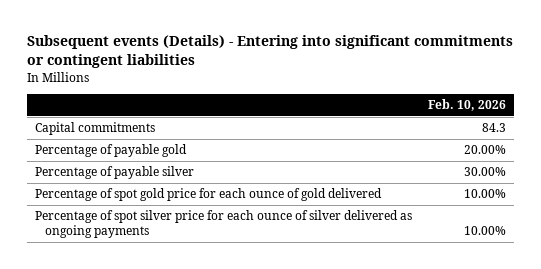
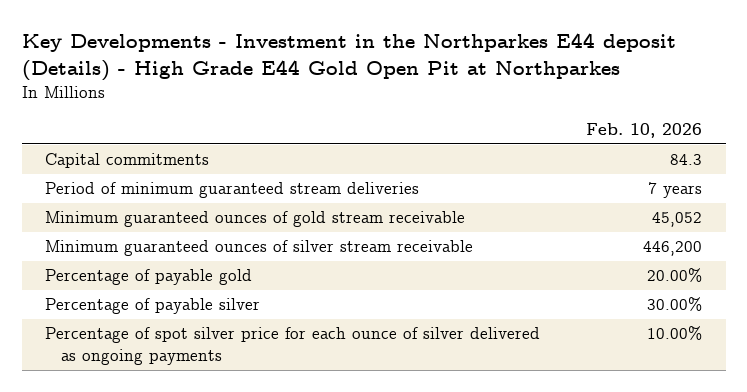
[27,35,514,69] Subsequent events (Details) - Entering into significant commitments or contingent liabilities -> [21,33,676,81] Key Developments - Investment in the Northparkes E44 deposit (Details) - High Grade E44 Gold Open Pit at Northparkes
none -> [44,182,419,199] Period of minimum guaranteed stream deliveries
none -> [44,211,465,228] Minimum guaranteed ounces of gold stream receivable
none -> [44,240,473,257] Minimum guaranteed ounces of silver stream receivable
[35,188,383,202] Percentage of spot gold price for each ounce of gold delivered -> none

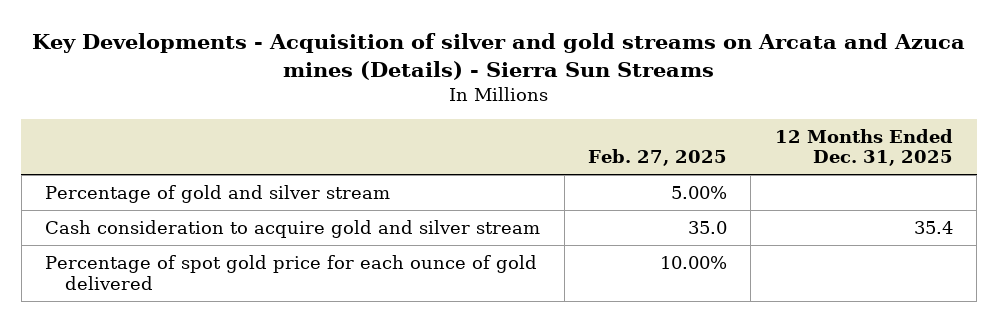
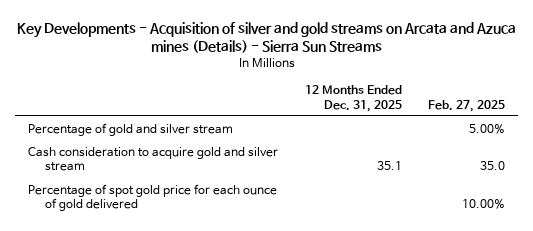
[913,220,953,234] 35.4 -> [376,161,402,171] 35.1

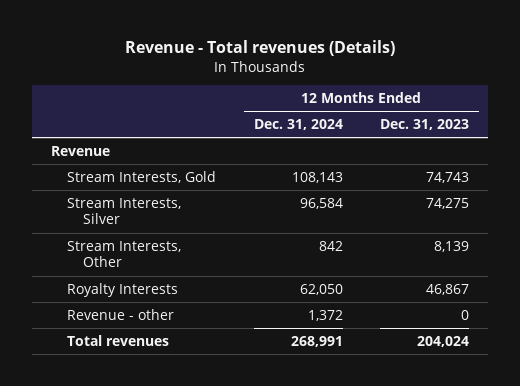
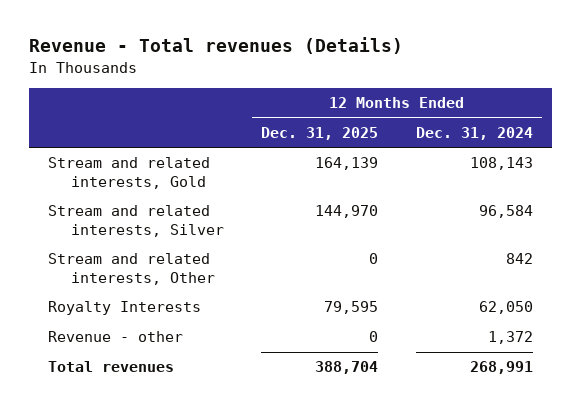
[380,119,470,131] Dec. 31, 2023 -> none
none -> [261,126,379,140] Dec. 31, 2025
[50,145,110,156] Revenue -> none
[66,170,216,183] Stream Interests, Gold -> [47,157,210,189] Stream and related interests, Gold
[66,197,181,225] Stream Interests, Silver -> [47,205,225,237] Stream and related interests, Silver
[66,240,181,268] Stream Interests, Other -> [47,253,216,285] Stream and related interests, Other

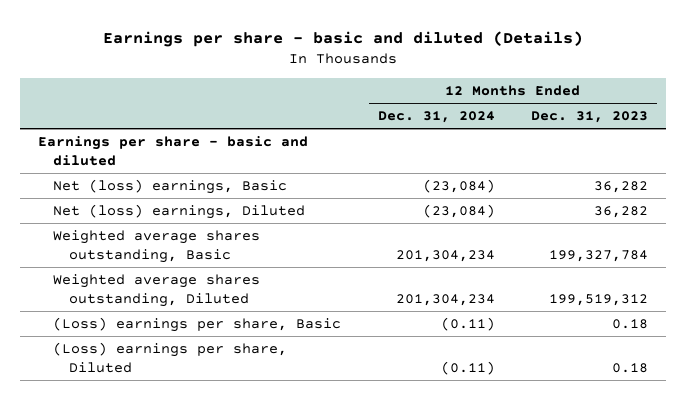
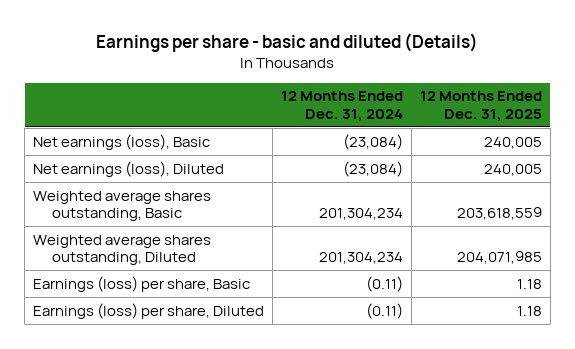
[530,111,648,124] Dec. 31, 2023 -> none
none -> [419,91,542,122] 12 Months Ended Dec. 31, 2025
[38,135,309,166] Earnings per share - basic and diluted -> none
[53,178,288,194] Net (loss) earnings, Basic -> [33,133,211,150] Net earnings (loss), Basic
[53,203,306,219] Net (loss) earnings, Diluted -> [33,160,225,177] Net earnings (loss), Diluted
[53,316,342,332] (Loss) earnings per share, Basic -> [33,275,251,292] Earnings (loss) per share, Basic
[53,341,288,373] (Loss) earnings per share, Diluted -> [33,302,265,319] Earnings (loss) per share, Diluted

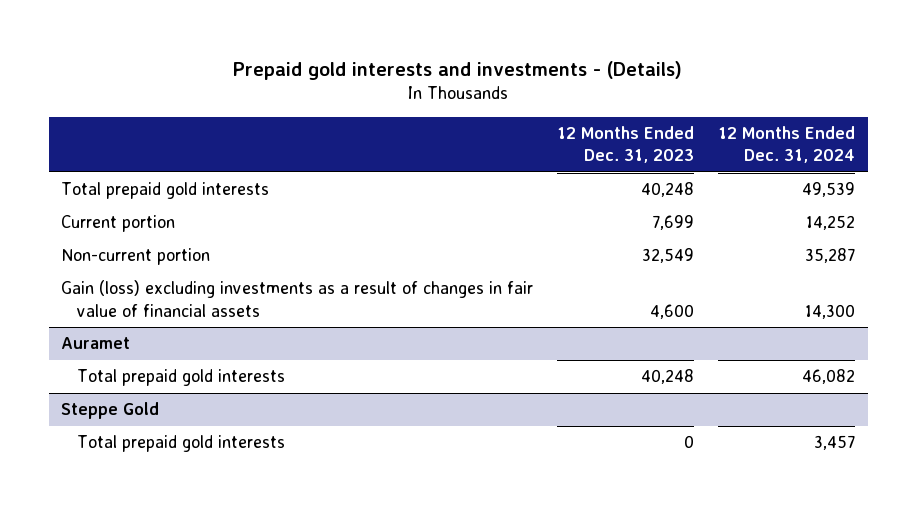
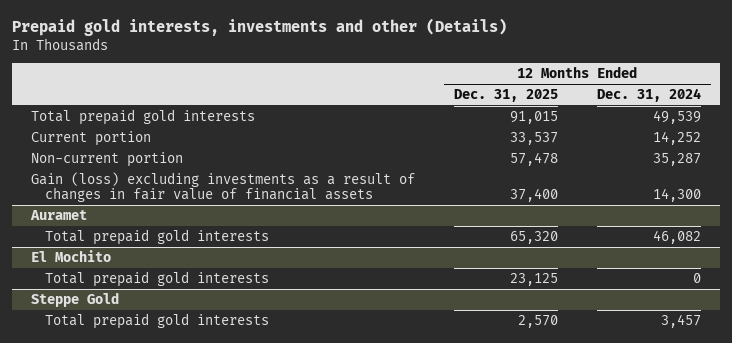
[233,60,683,80] Prepaid gold interests and investments - (Details) -> [11,18,507,37] Prepaid gold interests, investments and other (Details)
[557,125,695,164] 12 Months Ended Dec. 31, 2023 -> none
none -> [453,89,558,103] Dec. 31, 2025
none -> [31,250,112,263] El Mochito
none -> [44,271,269,288] Total prepaid gold interests

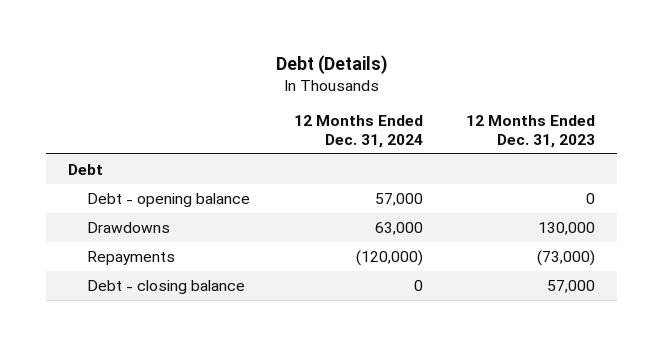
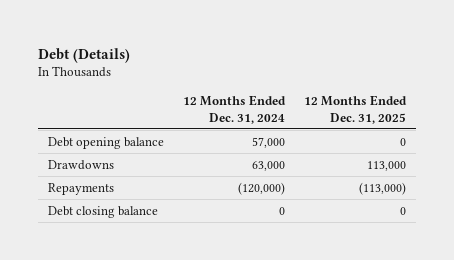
[466,114,596,148] 12 Months Ended Dec. 31, 2023 -> none
none -> [304,95,408,124] 12 Months Ended Dec. 31, 2025
[68,163,104,175] Debt -> none
[86,192,250,207] Debt - opening balance -> [47,136,164,149] Debt opening balance
[86,279,245,294] Debt - closing balance -> [47,205,158,218] Debt closing balance

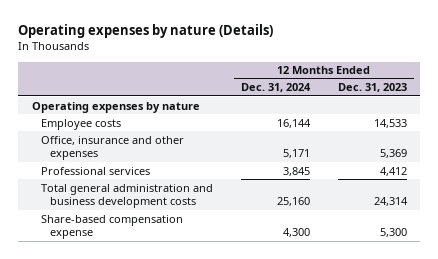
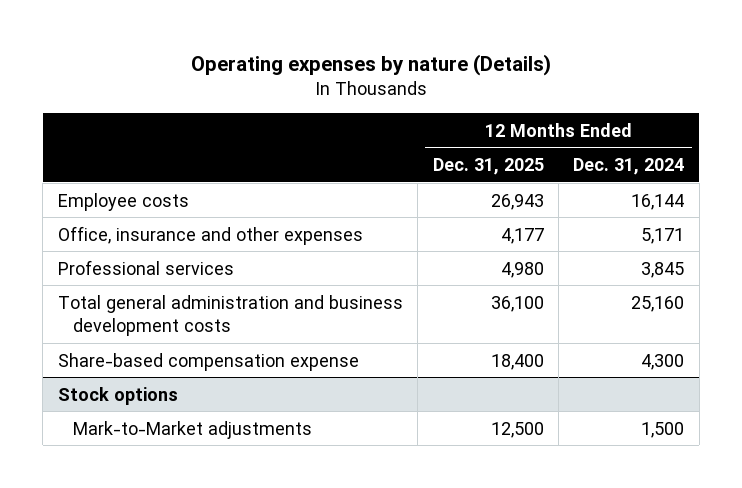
[337,83,407,93] Dec. 31, 2023 -> none
none -> [432,158,544,176] Dec. 31, 2025
[31,101,200,113] Operating expenses by nature -> none
none -> [57,386,178,405] Stock options
none -> [72,420,312,439] Mark-to-Market adjustments

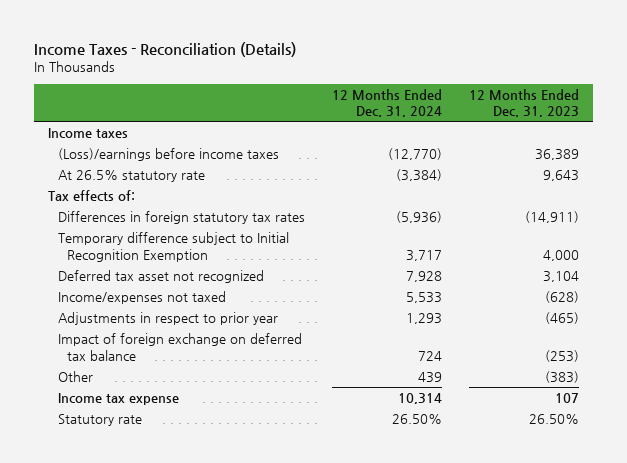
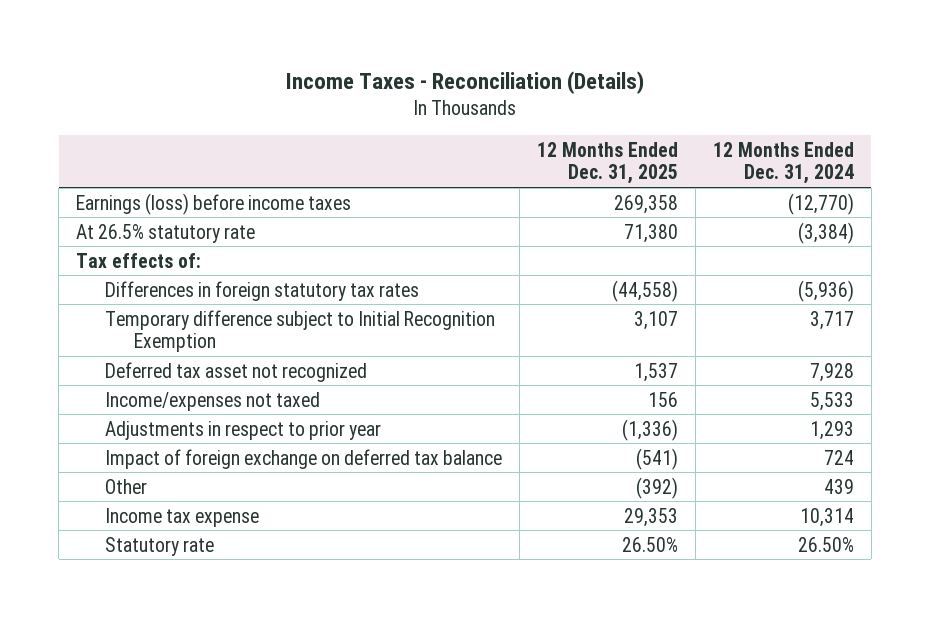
[469,88,580,118] 12 Months Ended Dec. 31, 2023 -> none
none -> [537,141,679,185] 12 Months Ended Dec. 31, 2025
[47,128,128,139] Income taxes -> none
[57,148,279,162] (Loss)/earnings before income taxes -> [76,192,352,215] Earnings (loss) before income taxes

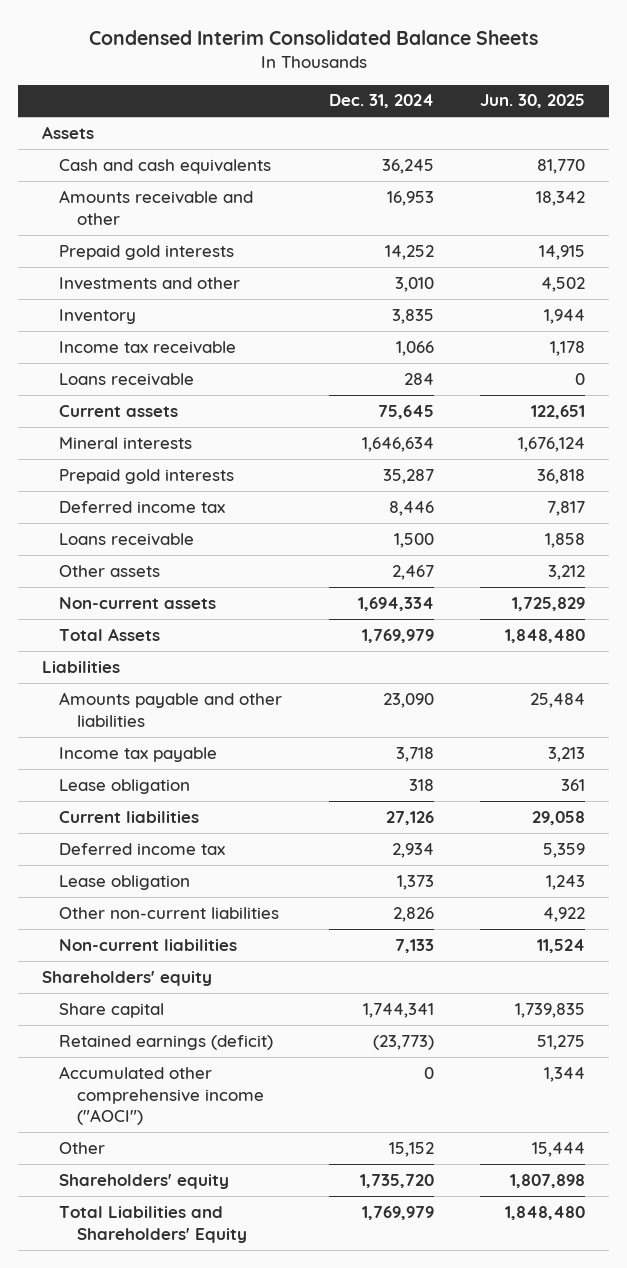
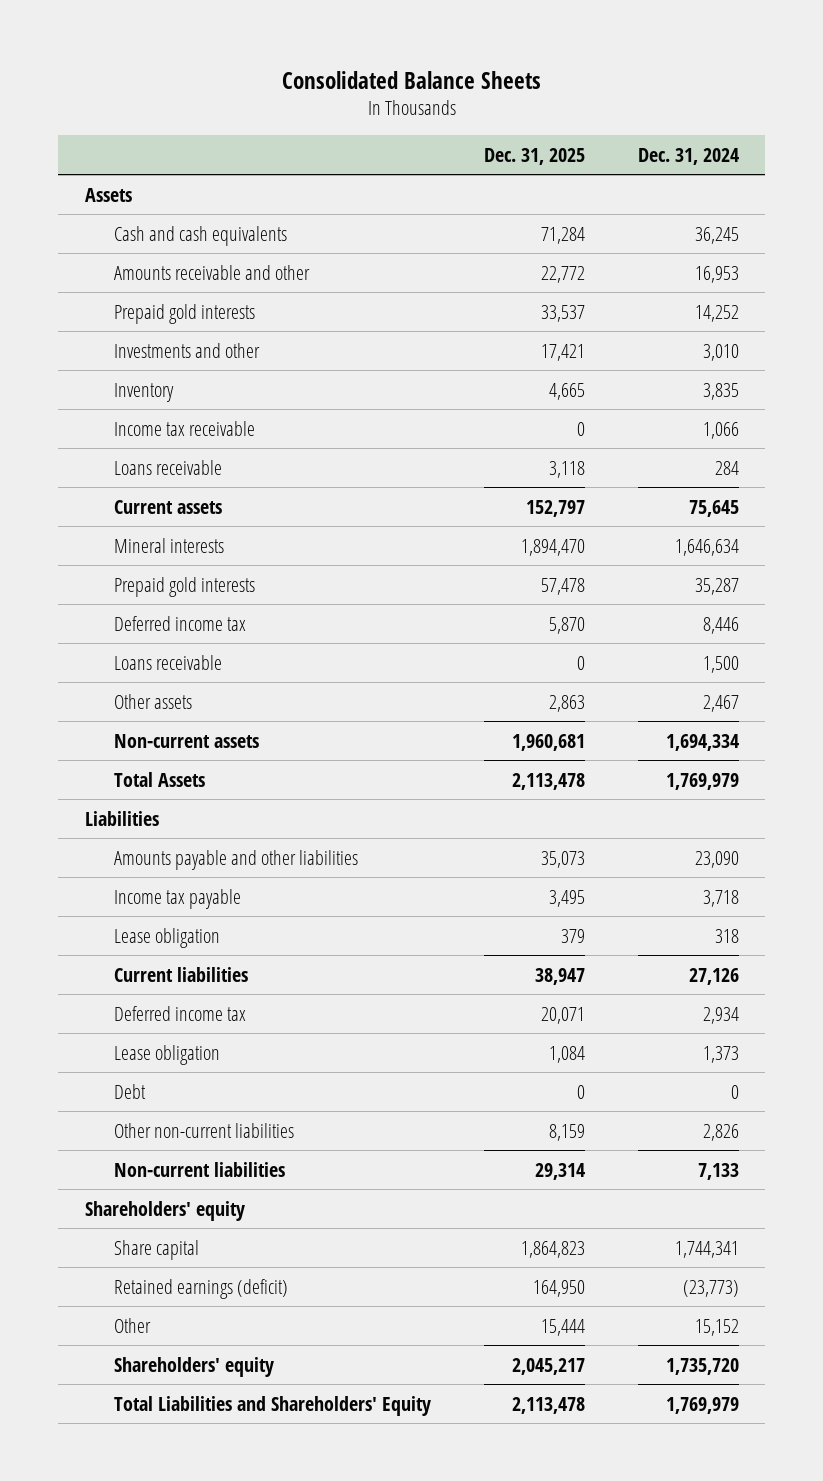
[88,29,538,45] Condensed Interim Consolidated Balance Sheets -> [281,70,541,89] Consolidated Balance Sheets
[480,94,586,109] Jun. 30, 2025 -> none
none -> [483,147,585,165] Dec. 31, 2025
none -> [114,1083,147,1099] Debt
[59,1065,265,1126] Accumulated other comprehensive income ("AOCI") -> none

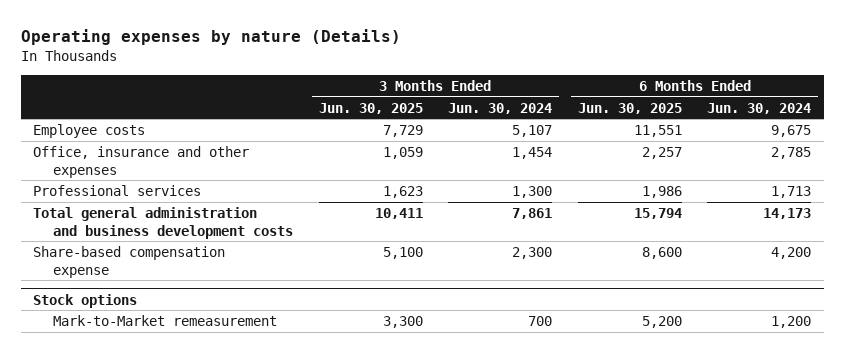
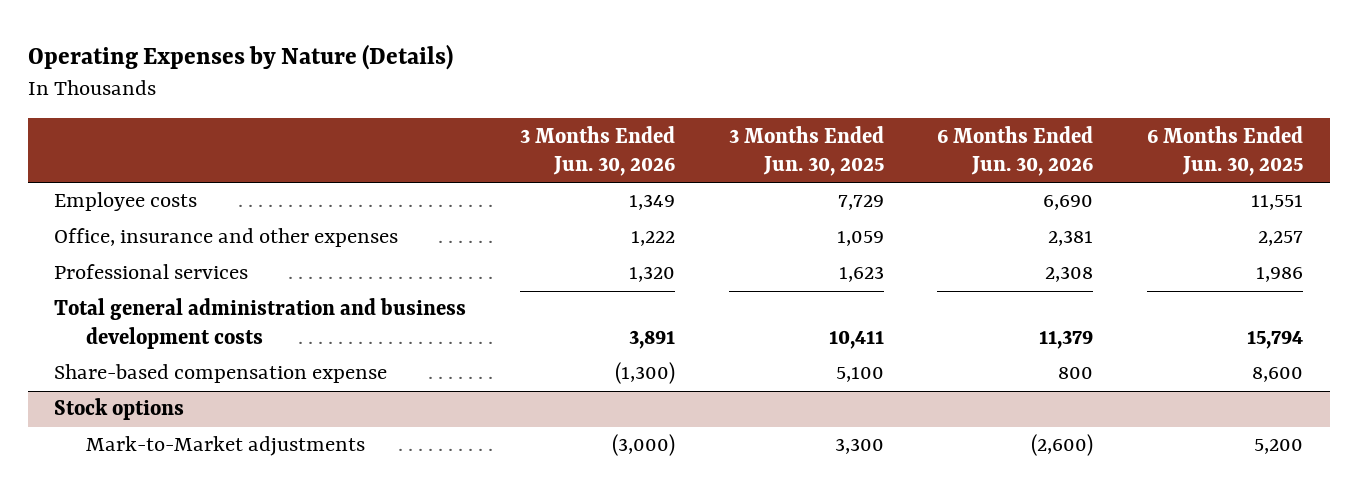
[20,29,401,46] Operating expenses by nature (Details) -> [27,43,453,70] Operating Expenses by Nature (Details)
[448,102,553,114] Jun. 30, 2024 -> none
[707,102,812,114] Jun. 30, 2024 -> none
none -> [520,125,676,177] 3 Months Ended Jun. 30, 2026
none -> [937,125,1094,177] 6 Months Ended Jun. 30, 2026
[53,314,278,326] Mark-to-Market remeasurement -> [85,436,365,457] Mark-to-Market adjustments

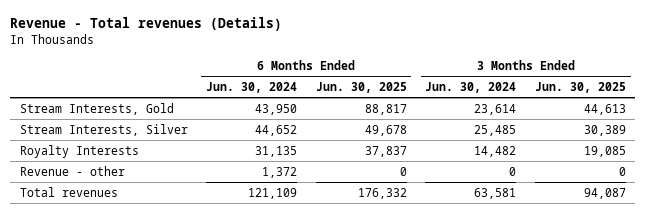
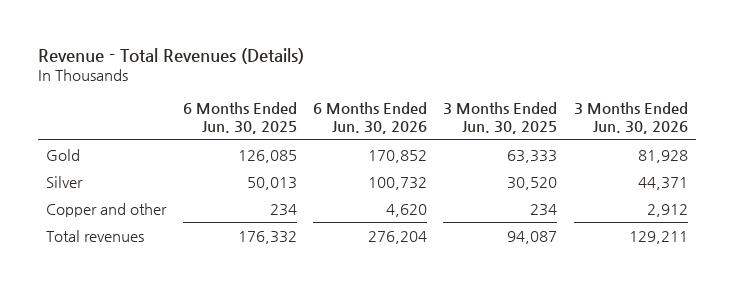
[10,17,283,32] Revenue - Total revenues (Details) -> [38,47,305,64] Revenue - Total Revenues (Details)
[206,81,298,93] Jun. 30, 2024 -> none
[425,81,517,93] Jun. 30, 2024 -> none
none -> [313,102,428,135] 6 Months Ended Jun. 30, 2026
none -> [573,102,688,135] 3 Months Ended Jun. 30, 2026
[19,144,139,158] Royalty Interests -> none
[19,165,125,176] Revenue - other -> none
[19,102,174,115] Stream Interests, Gold -> [46,148,81,161] Gold
[364,103,407,115] 88,817 -> [237,149,297,163] 126,085
[583,103,626,115] 44,613 -> [507,149,558,163] 63,333
[19,123,188,136] Stream Interests, Silver -> [46,175,84,188] Silver
[364,124,407,136] 49,678 -> [246,176,297,190] 50,013
[583,124,626,136] 30,389 -> [507,176,558,190] 30,520
none -> [46,202,168,217] Copper and other

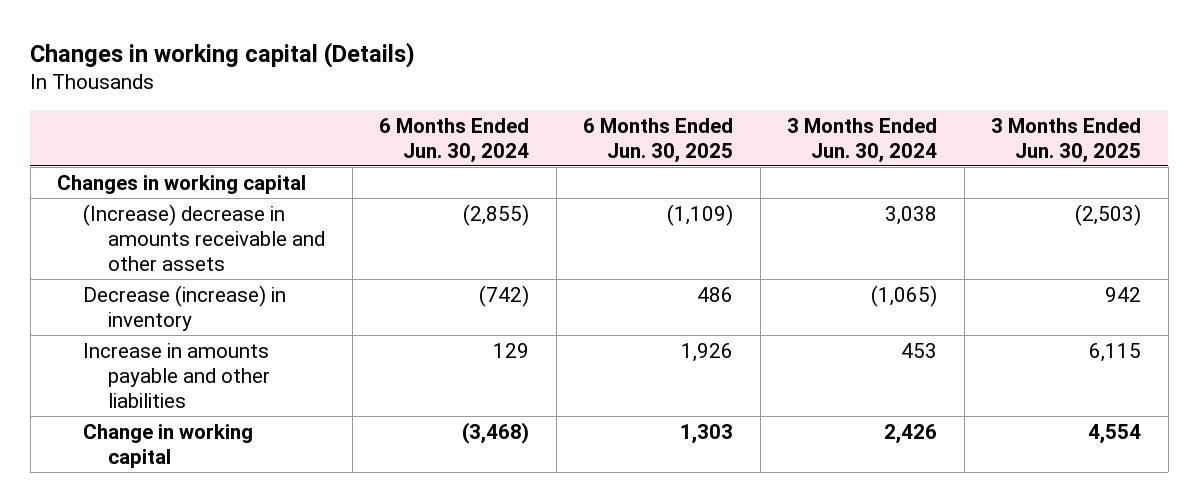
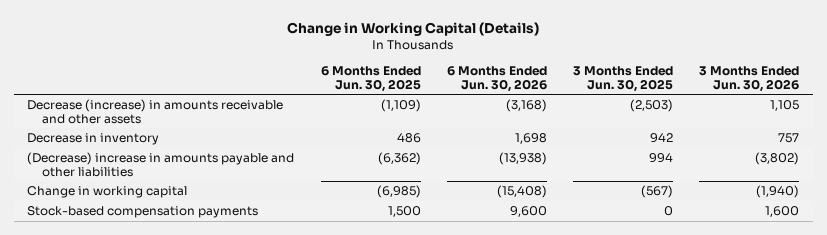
[30,41,416,68] Changes in working capital (Details) -> [287,21,540,36] Change in Working Capital (Details)
[379,117,530,163] 6 Months Ended Jun. 30, 2024 -> none
[787,117,938,163] 3 Months Ended Jun. 30, 2024 -> none
none -> [446,65,547,92] 6 Months Ended Jun. 30, 2026
none -> [699,65,800,92] 3 Months Ended Jun. 30, 2026
[57,174,307,194] Changes in working capital -> none
[82,203,326,271] (Increase) decrease in amounts receivable and other assets -> [27,99,284,124] Decrease (increase) in amounts receivable and other assets
[82,284,286,331] Decrease (increase) in inventory -> [27,133,160,146] Decrease in inventory
[82,342,271,408] Increase in amounts payable and other liabilities -> [27,152,295,177] (Decrease) increase in amounts payable and other liabilities
[681,342,734,362] 1,926 -> [377,152,421,166] (6,362)
[1089,342,1142,362] 6,115 -> [649,153,674,164] 994
[680,423,734,444] 1,303 -> [376,185,421,199] (6,985)
[1088,423,1142,444] 4,554 -> [641,185,674,199] (567)
none -> [27,206,259,219] Stock-based compensation payments

